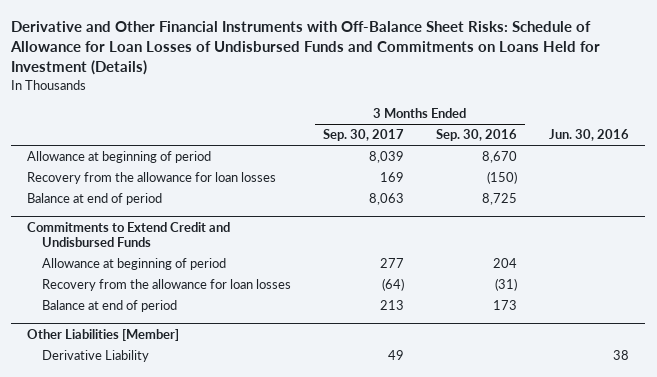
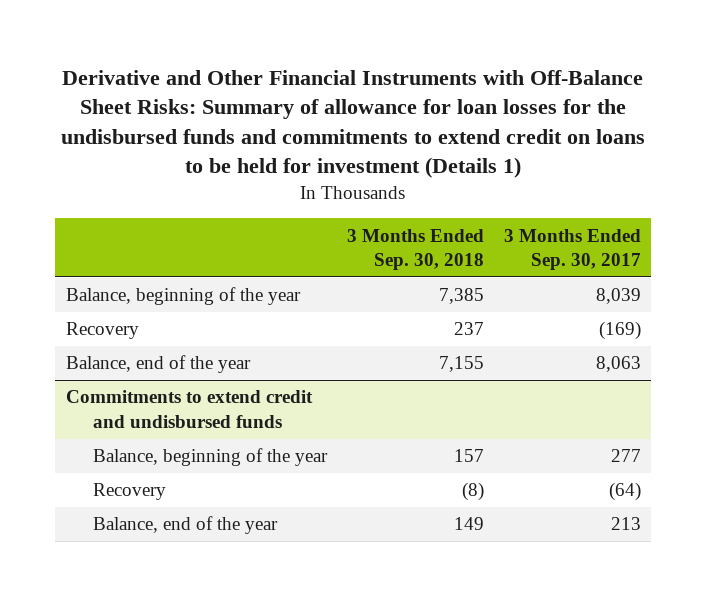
[10,20,601,76] Derivative and Other Financial Instruments with Off-Balance Sheet Risks: Schedule of Allowance for Loan Losses of Undisbursed Funds and Commitments on Loans Held for Investment (Details) -> [61,69,646,179] Derivative and Other Financial Instruments with Off-Balance Sheet Risks: Summary of allowance for loan losses for the undisbursed funds and commitments to extend credit on loans to be held for investment (Details 1)
[436,129,518,142] Sep. 30, 2016 -> none
[549,129,630,142] Jun. 30, 2016 -> none
none -> [347,228,485,270] 3 Months Ended Sep. 30, 2018
[27,172,277,185] Recovery from the allowance for loan losses -> none
[27,328,180,341] Other Liabilities [Member] -> none
[41,350,149,363] Derivative Liability -> none
[27,151,212,164] Allowance at beginning of period -> [65,287,301,306] Balance, beginning of the year
none -> [65,322,139,340] Recovery
[27,193,163,206] Balance at end of period -> [65,355,251,374] Balance, end of the year
[27,221,231,248] Commitments to Extend Credit and Undisbursed Funds -> [65,390,313,428] Commitments to extend credit and undisbursed funds
[41,258,226,271] Allowance at beginning of period -> [93,448,329,467] Balance, beginning of the year
[41,279,291,292] Recovery from the allowance for loan losses -> [93,483,167,501] Recovery
[41,300,177,313] Balance at end of period -> [93,516,279,535] Balance, end of the year

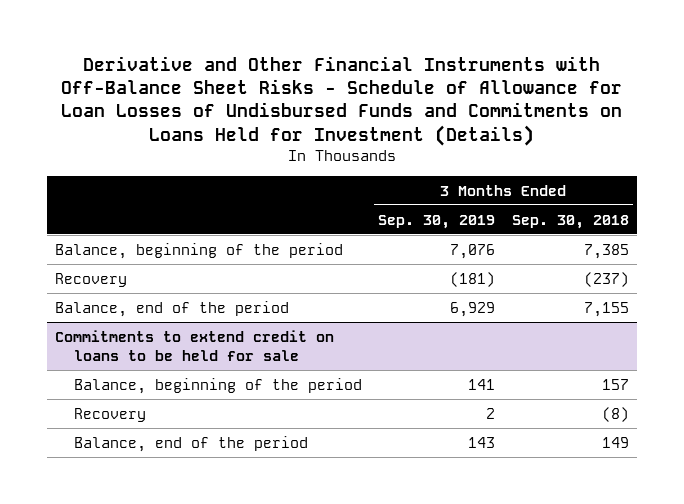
[61,69,646,179] Derivative and Other Financial Instruments with Off-Balance Sheet Risks: Summary of allowance for loan losses for the undisbursed funds and commitments to extend credit on loans to be held for investment (Details 1) -> [61,55,623,146] Derivative and Other Financial Instruments with Off-Balance Sheet Risks - Schedule of Allowance for Loan Losses of Undisbursed Funds and Commitments on Loans Held for Investment (Details)
[504,228,642,270] 3 Months Ended Sep. 30, 2017 -> none
none -> [378,214,496,229] Sep. 30, 2019
[65,287,301,306] Balance, beginning of the year -> [55,242,344,259] Balance, beginning of the period
[454,322,485,336] 237 -> [583,271,629,287] (237)
[65,355,251,374] Balance, end of the year -> [55,300,290,317] Balance, end of the period
[65,390,313,428] Commitments to extend credit and undisbursed funds -> [55,329,335,362] Commitments to extend credit on loans to be held for sale
[93,448,329,467] Balance, beginning of the year -> [73,377,362,394] Balance, beginning of the period
[93,516,279,535] Balance, end of the year -> [73,435,308,452] Balance, end of the period

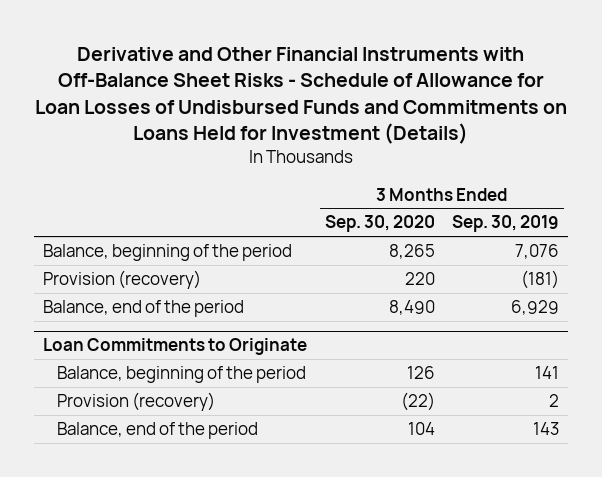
[511,214,629,229] Sep. 30, 2018 -> none
none -> [324,215,435,233] Sep. 30, 2020
[55,272,128,287] Recovery -> [42,270,201,290] Provision (recovery)
[55,329,335,362] Commitments to extend credit on loans to be held for sale -> [42,338,307,356] Loan Commitments to Originate
[73,407,146,422] Recovery -> [56,392,215,412] Provision (recovery)

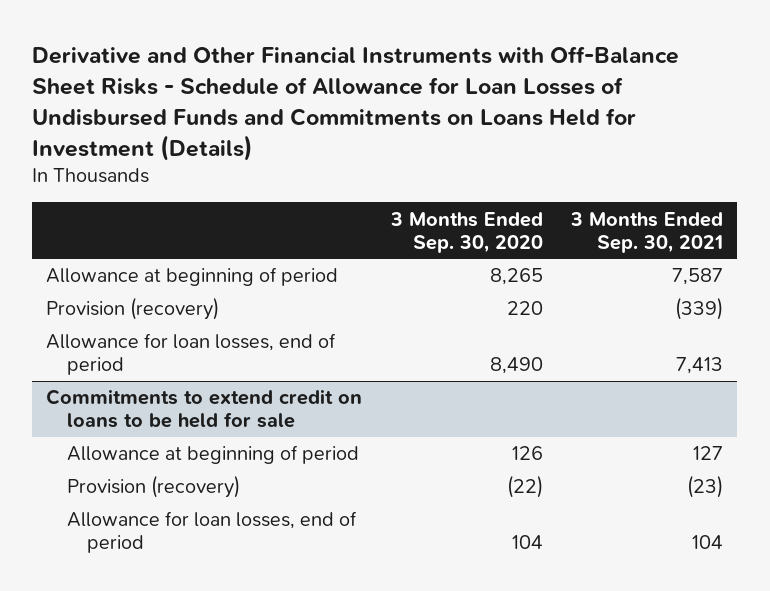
[452,215,560,233] Sep. 30, 2019 -> none
none -> [570,211,724,253] 3 Months Ended Sep. 30, 2021
[42,244,292,262] Balance, beginning of the period -> [46,267,339,287] Allowance at beginning of period
[42,300,244,318] Balance, end of the period -> [46,333,337,376] Allowance for loan losses, end of period
[42,338,307,356] Loan Commitments to Originate -> [46,389,363,429] Commitments to extend credit on loans to be held for sale
[56,366,306,384] Balance, beginning of the period -> [66,445,359,465] Allowance at beginning of period
[56,422,258,440] Balance, end of the period -> [66,511,357,554] Allowance for loan losses, end of period

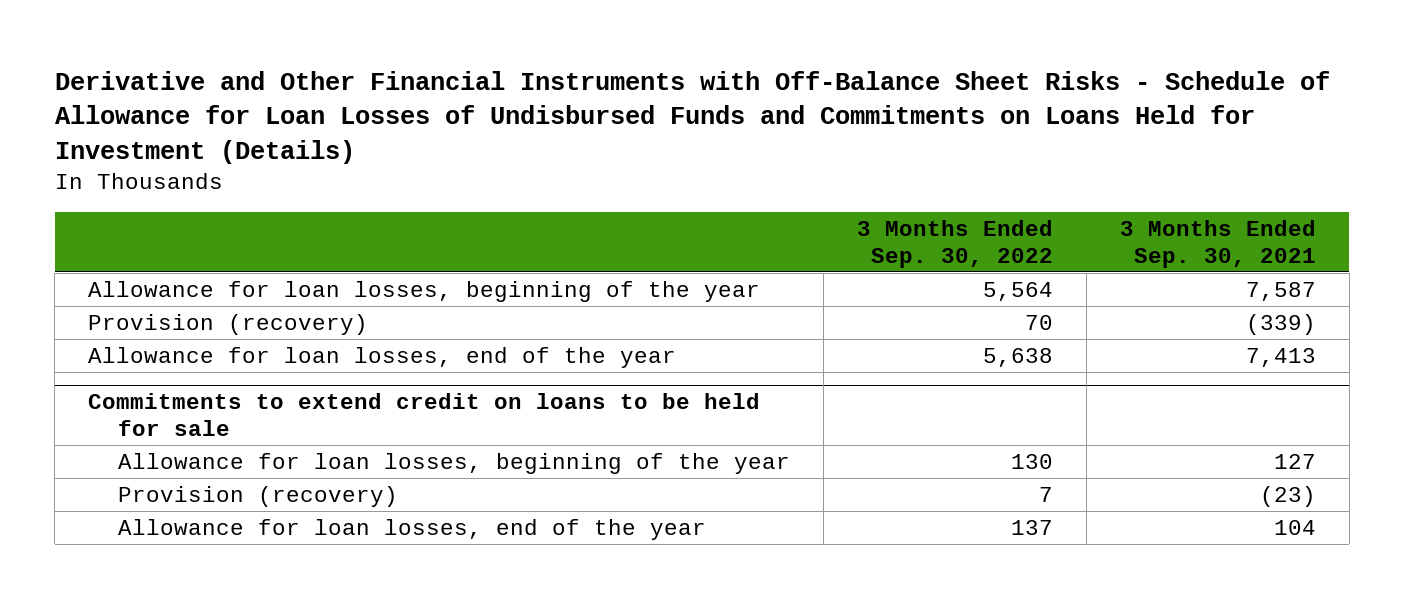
[389,211,543,253] 3 Months Ended Sep. 30, 2020 -> none
none -> [856,219,1053,268] 3 Months Ended Sep. 30, 2022
[46,267,339,287] Allowance at beginning of period -> [88,280,761,302] Allowance for loan losses, beginning of the year
[46,333,337,376] Allowance for loan losses, end of period -> [88,346,677,368] Allowance for loan losses, end of the year
[66,445,359,465] Allowance at beginning of period -> [117,452,790,474] Allowance for loan losses, beginning of the year
[66,511,357,554] Allowance for loan losses, end of period -> [117,518,706,540] Allowance for loan losses, end of the year

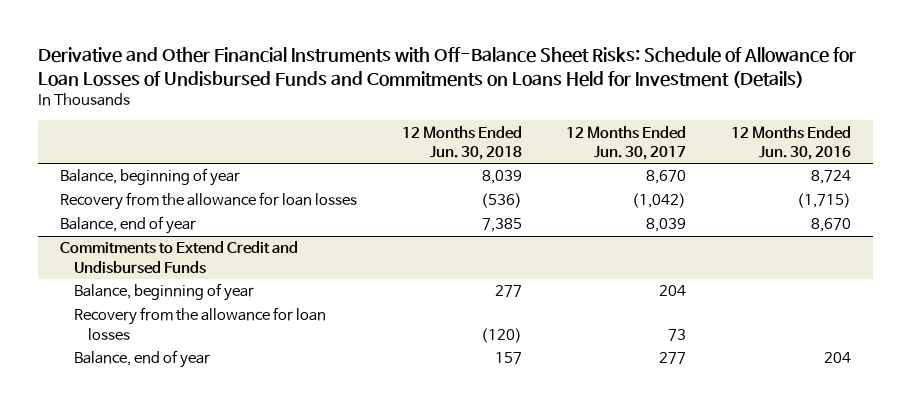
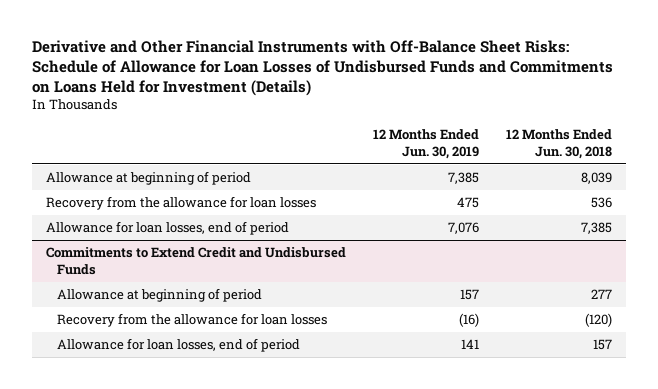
[566,125,687,160] 12 Months Ended Jun. 30, 2017 -> none
[730,125,851,160] 12 Months Ended Jun. 30, 2016 -> none
none -> [372,129,479,160] 12 Months Ended Jun. 30, 2019
[60,168,241,187] Balance, beginning of year -> [45,171,251,186] Allowance at beginning of period
[480,193,522,209] (536) -> [590,197,612,209] 536
[60,216,197,235] Balance, end of year -> [45,221,289,236] Allowance for loan losses, end of period
[74,283,255,302] Balance, beginning of year -> [56,288,262,303] Allowance at beginning of period
[74,350,211,369] Balance, end of year -> [56,338,300,353] Allowance for loan losses, end of period

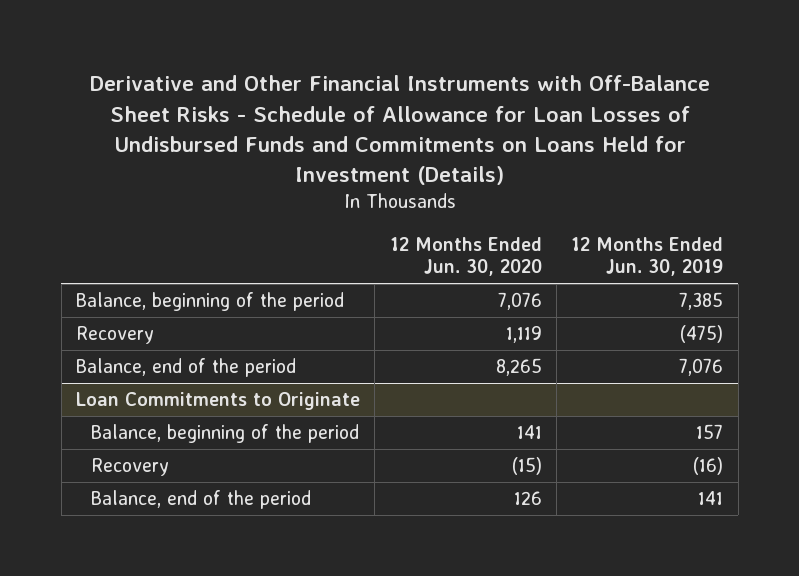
[32,40,614,97] Derivative and Other Financial Instruments with Off-Balance Sheet Risks: Schedule of Allowance for Loan Losses of Undisbursed Funds and Commitments on Loans Held for Investment (Details) -> [89,75,710,185] Derivative and Other Financial Instruments with Off-Balance Sheet Risks - Schedule of Allowance for Loan Losses of Undisbursed Funds and Commitments on Loans Held for Investment (Details)
[505,129,612,160] 12 Months Ended Jun. 30, 2018 -> none
none -> [389,236,542,277] 12 Months Ended Jun. 30, 2020
[45,196,316,211] Recovery from the allowance for loan losses -> none
[45,171,251,186] Allowance at beginning of period -> [76,292,345,312] Balance, beginning of the period
none -> [76,326,155,345] Recovery
[45,221,289,236] Allowance for loan losses, end of period -> [76,358,297,378] Balance, end of the period
[45,247,346,275] Commitments to Extend Credit and Undisbursed Funds -> [76,392,361,411] Loan Commitments to Originate
[56,288,262,303] Allowance at beginning of period -> [91,424,360,444] Balance, beginning of the period
[56,313,327,328] Recovery from the allowance for loan losses -> [91,458,170,477] Recovery
[56,338,300,353] Allowance for loan losses, end of period -> [91,490,312,510] Balance, end of the period

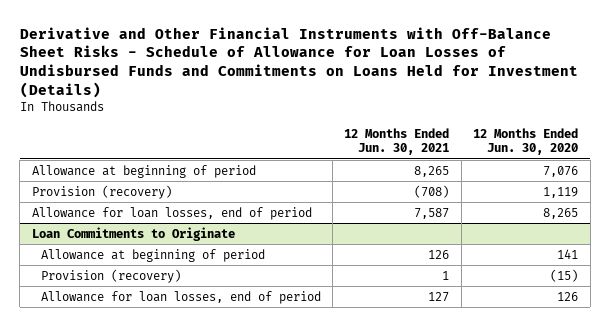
[571,236,724,277] 12 Months Ended Jun. 30, 2019 -> none
none -> [344,127,450,156] 12 Months Ended Jun. 30, 2021
[76,292,345,312] Balance, beginning of the period -> [31,164,256,178] Allowance at beginning of period
[76,326,155,345] Recovery -> [31,184,172,199] Provision (recovery)
[76,358,297,378] Balance, end of the period -> [31,206,312,220] Allowance for loan losses, end of period
[91,424,360,444] Balance, beginning of the period -> [40,248,265,262] Allowance at beginning of period
[91,458,170,477] Recovery -> [40,268,181,283] Provision (recovery)
[91,490,312,510] Balance, end of the period -> [40,290,321,304] Allowance for loan losses, end of period

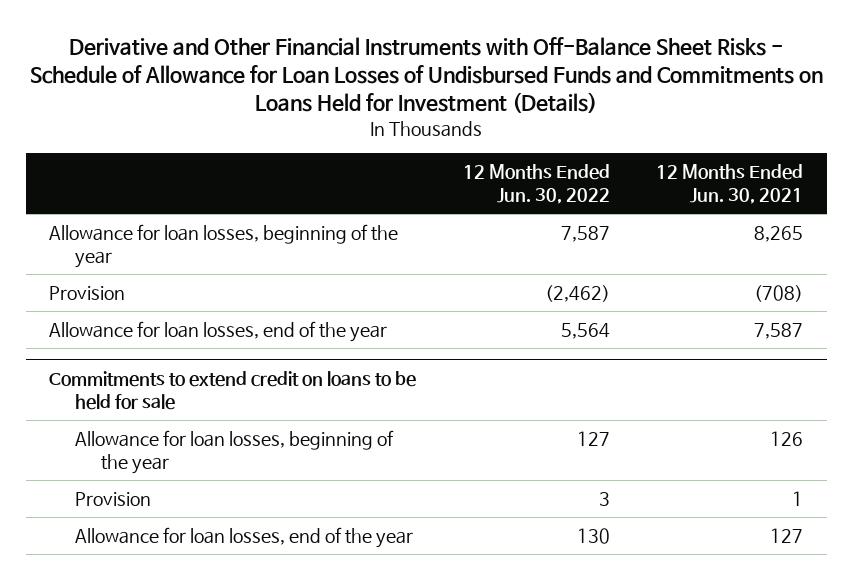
[473,127,579,156] 12 Months Ended Jun. 30, 2020 -> none
none -> [462,163,610,205] 12 Months Ended Jun. 30, 2022
[31,164,256,178] Allowance at beginning of period -> [48,224,398,269] Allowance for loan losses, beginning of the year
[31,184,172,199] Provision (recovery) -> [48,286,125,301] Provision
[31,206,312,220] Allowance for loan losses, end of period -> [48,321,387,343] Allowance for loan losses, end of the year
[31,226,235,241] Loan Commitments to Originate -> [48,370,416,411] Commitments to extend credit on loans to be held for sale
[40,248,265,262] Allowance at beginning of period -> [75,430,395,475] Allowance for loan losses, beginning of the year
[40,268,181,283] Provision (recovery) -> [75,492,152,507] Provision
[40,290,321,304] Allowance for loan losses, end of period -> [75,527,414,549] Allowance for loan losses, end of the year

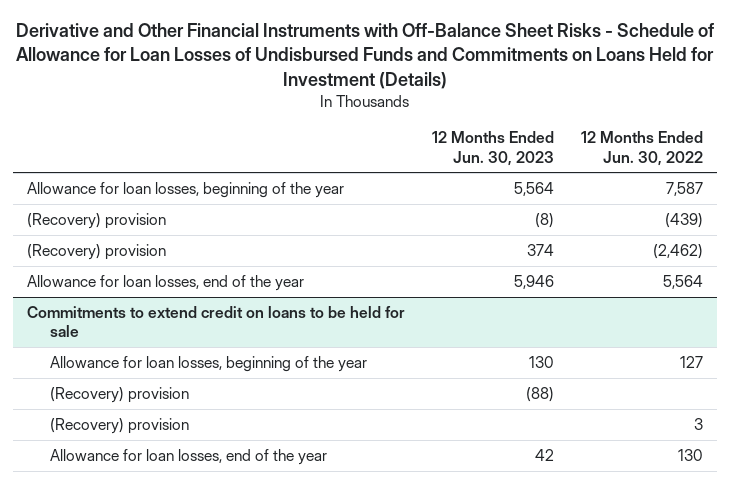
[656,163,804,205] 12 Months Ended Jun. 30, 2021 -> none
none -> [431,131,554,166] 12 Months Ended Jun. 30, 2023
none -> [26,213,166,230] (Recovery) provision
[48,286,125,301] Provision -> [26,244,166,261] (Recovery) provision
none -> [50,387,190,404] (Recovery) provision
[75,492,152,507] Provision -> [50,418,190,435] (Recovery) provision

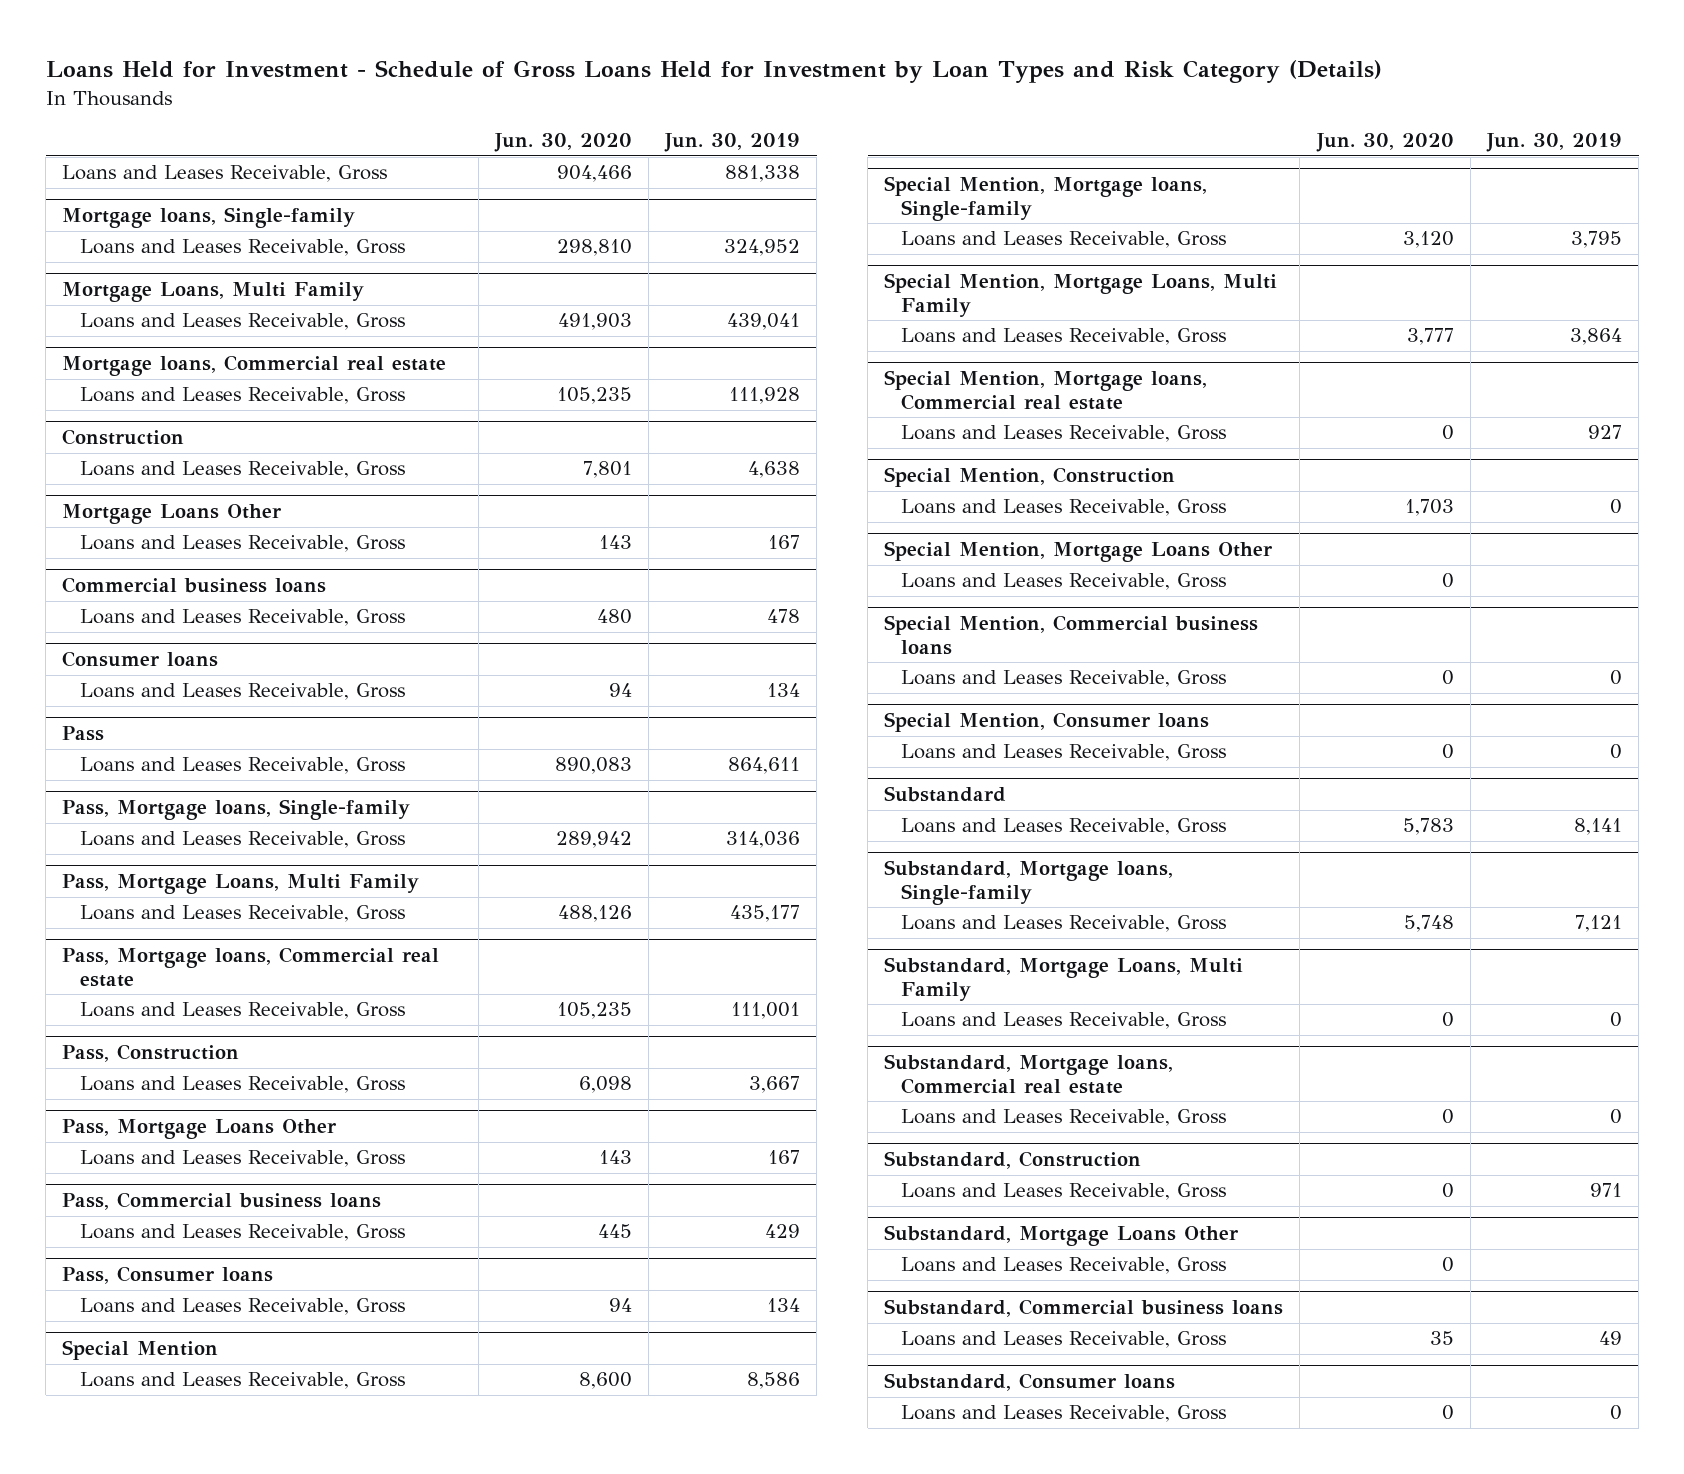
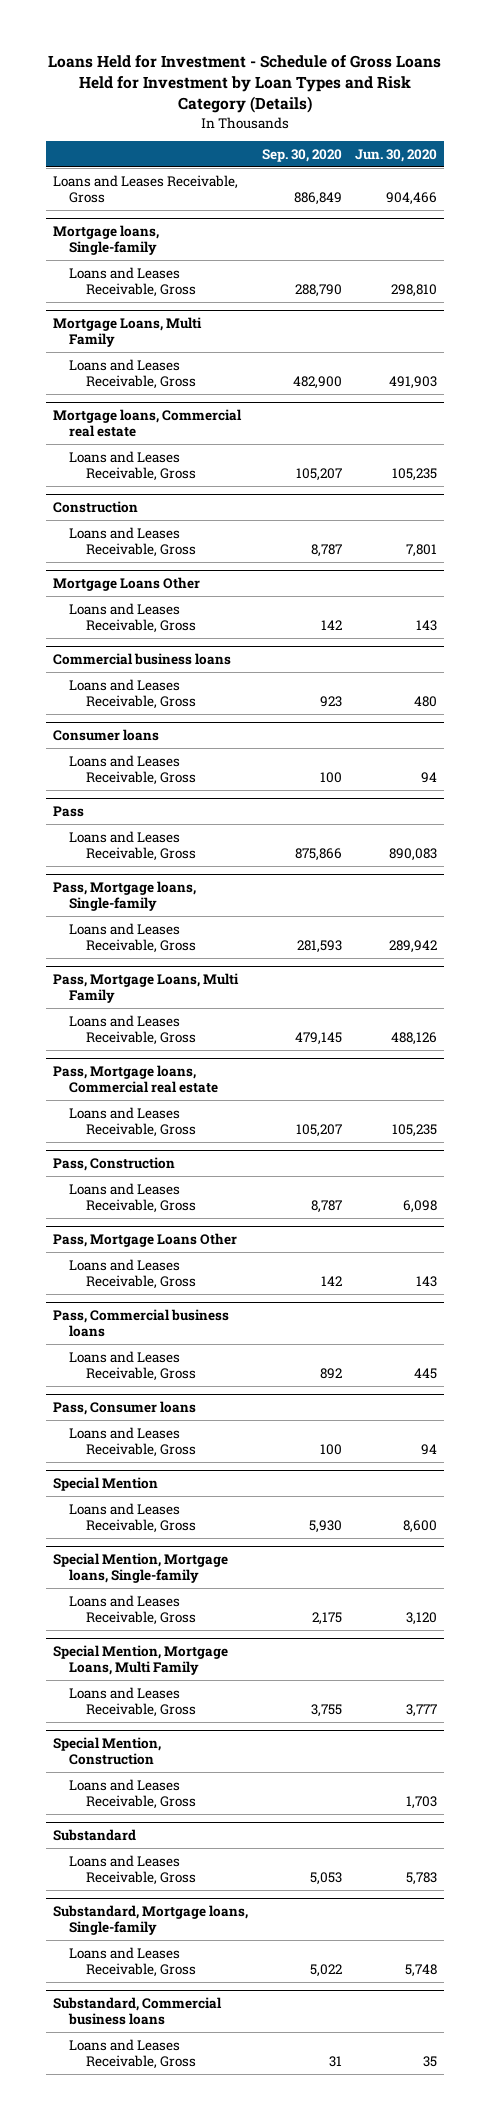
[664,133,801,153] Jun. 30, 2019 -> none
none -> [261,148,342,162] Sep. 30, 2020
[884,370,1208,410] Special Mention, Mortgage loans, Commercial real estate -> none
[901,425,1227,443] Loans and Leases Receivable, Gross -> none
[884,541,1274,563] Special Mention, Mortgage Loans Other -> none
[901,573,1227,591] Loans and Leases Receivable, Gross -> none
[884,615,1259,655] Special Mention, Commercial business loans -> none
[901,670,1227,688] Loans and Leases Receivable, Gross -> none
[884,712,1210,733] Special Mention, Consumer loans -> none
[901,744,1227,762] Loans and Leases Receivable, Gross -> none
[884,957,1244,1001] Substandard, Mortgage Loans, Multi Family -> none
[901,1012,1227,1030] Loans and Leases Receivable, Gross -> none
[884,1054,1174,1094] Substandard, Mortgage loans, Commercial real estate -> none
[901,1109,1227,1127] Loans and Leases Receivable, Gross -> none
[884,1151,1142,1170] Substandard, Construction -> none
[901,1183,1227,1201] Loans and Leases Receivable, Gross -> none
[884,1225,1240,1247] Substandard, Mortgage Loans Other -> none
[901,1257,1227,1275] Loans and Leases Receivable, Gross -> none
[884,1373,1176,1392] Substandard, Consumer loans -> none
[901,1405,1227,1423] Loans and Leases Receivable, Gross -> none

